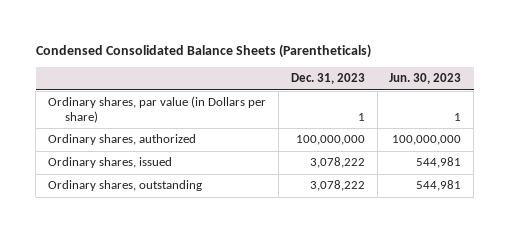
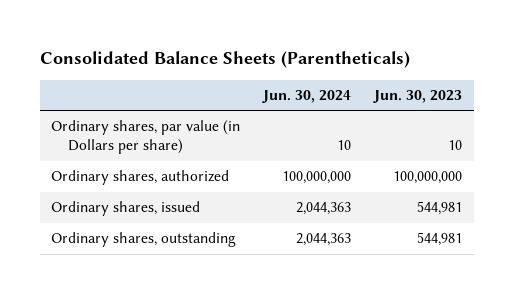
[35,43,371,58] Condensed Consolidated Balance Sheets (Parentheticals) -> [39,51,410,69] Consolidated Balance Sheets (Parentheticals)
[290,73,365,85] Dec. 31, 2023 -> none
none -> [262,90,352,104] Jun. 30, 2024
[454,112,462,121] 1 -> [448,140,463,151] 10

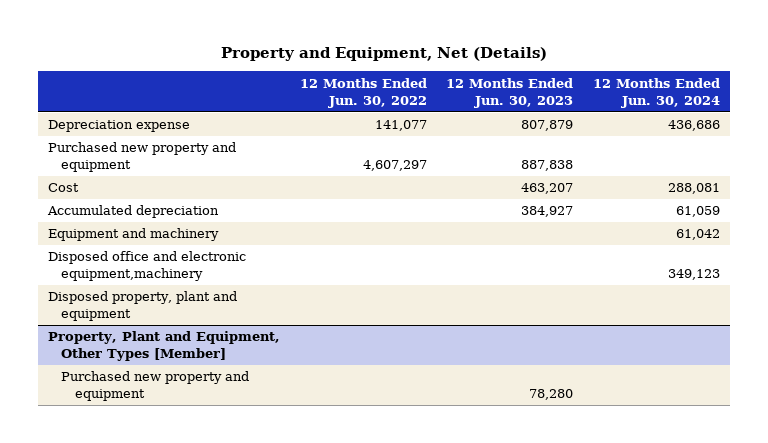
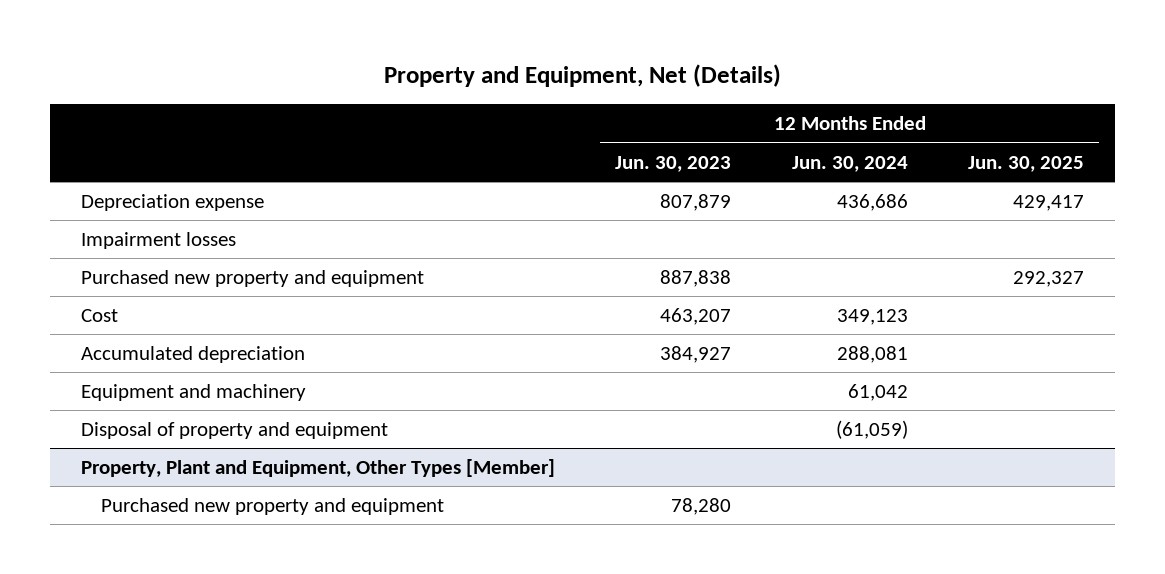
[299,77,427,108] 12 Months Ended Jun. 30, 2022 -> none
none -> [968,155,1085,172] Jun. 30, 2025
none -> [80,232,236,250] Impairment losses
[668,183,721,195] 288,081 -> [836,309,908,326] 349,123
[676,206,721,218] 61,059 -> [836,346,908,364] 288,081
[47,251,246,282] Disposed office and electronic equipment,machinery -> none
[47,291,237,322] Disposed property, plant and equipment -> none
none -> [80,422,388,440] Disposal of property and equipment

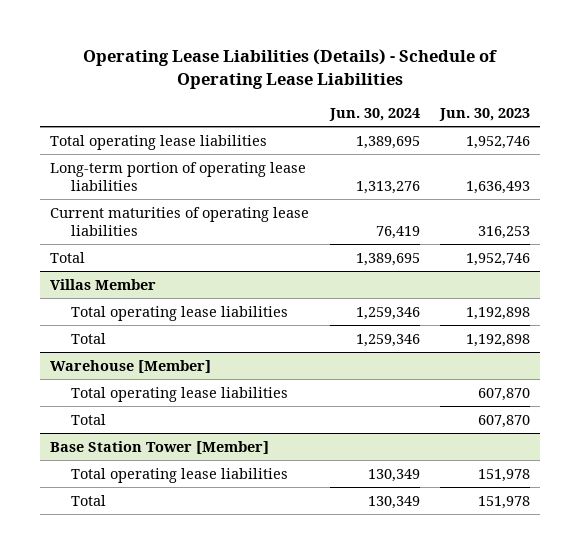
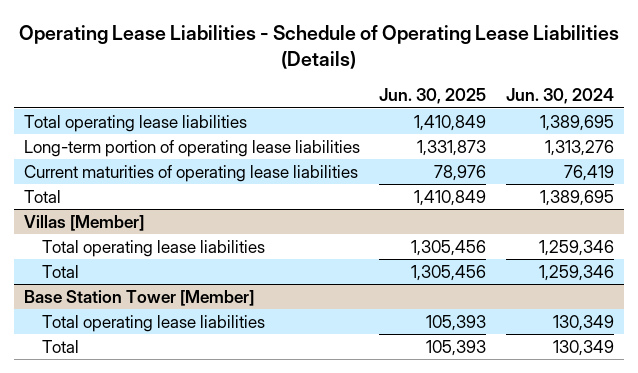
[83,49,498,89] Operating Lease Liabilities (Details) - Schedule of Operating Lease Liabilities -> [18,24,619,69] Operating Lease Liabilities - Schedule of Operating Lease Liabilities (Details)
[438,107,530,121] Jun. 30, 2023 -> none
none -> [379,88,487,105] Jun. 30, 2025
[50,278,157,290] Villas Member -> [23,214,144,231] Villas [Member]
[50,359,212,373] Warehouse [Member] -> none
[71,386,289,402] Total operating lease liabilities -> none
[71,413,107,425] Total -> none

